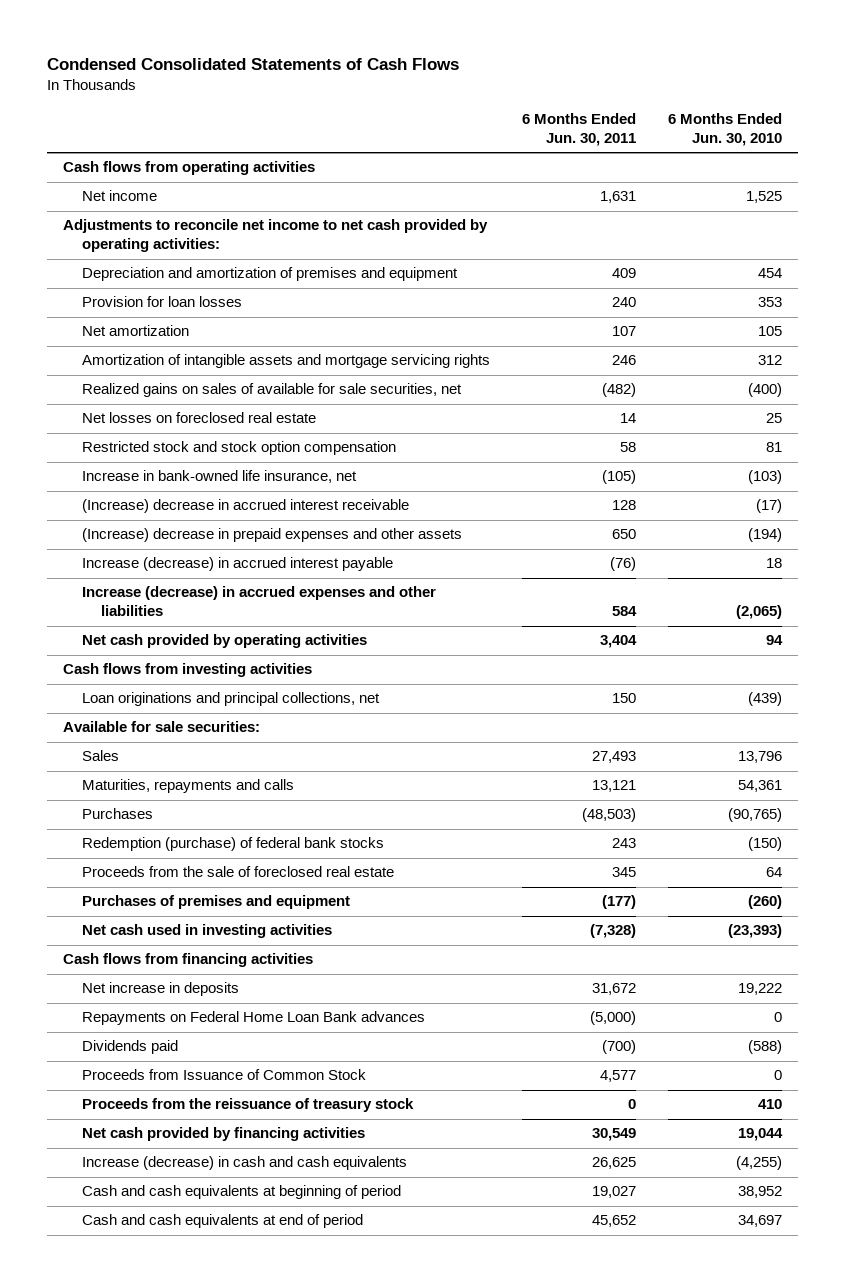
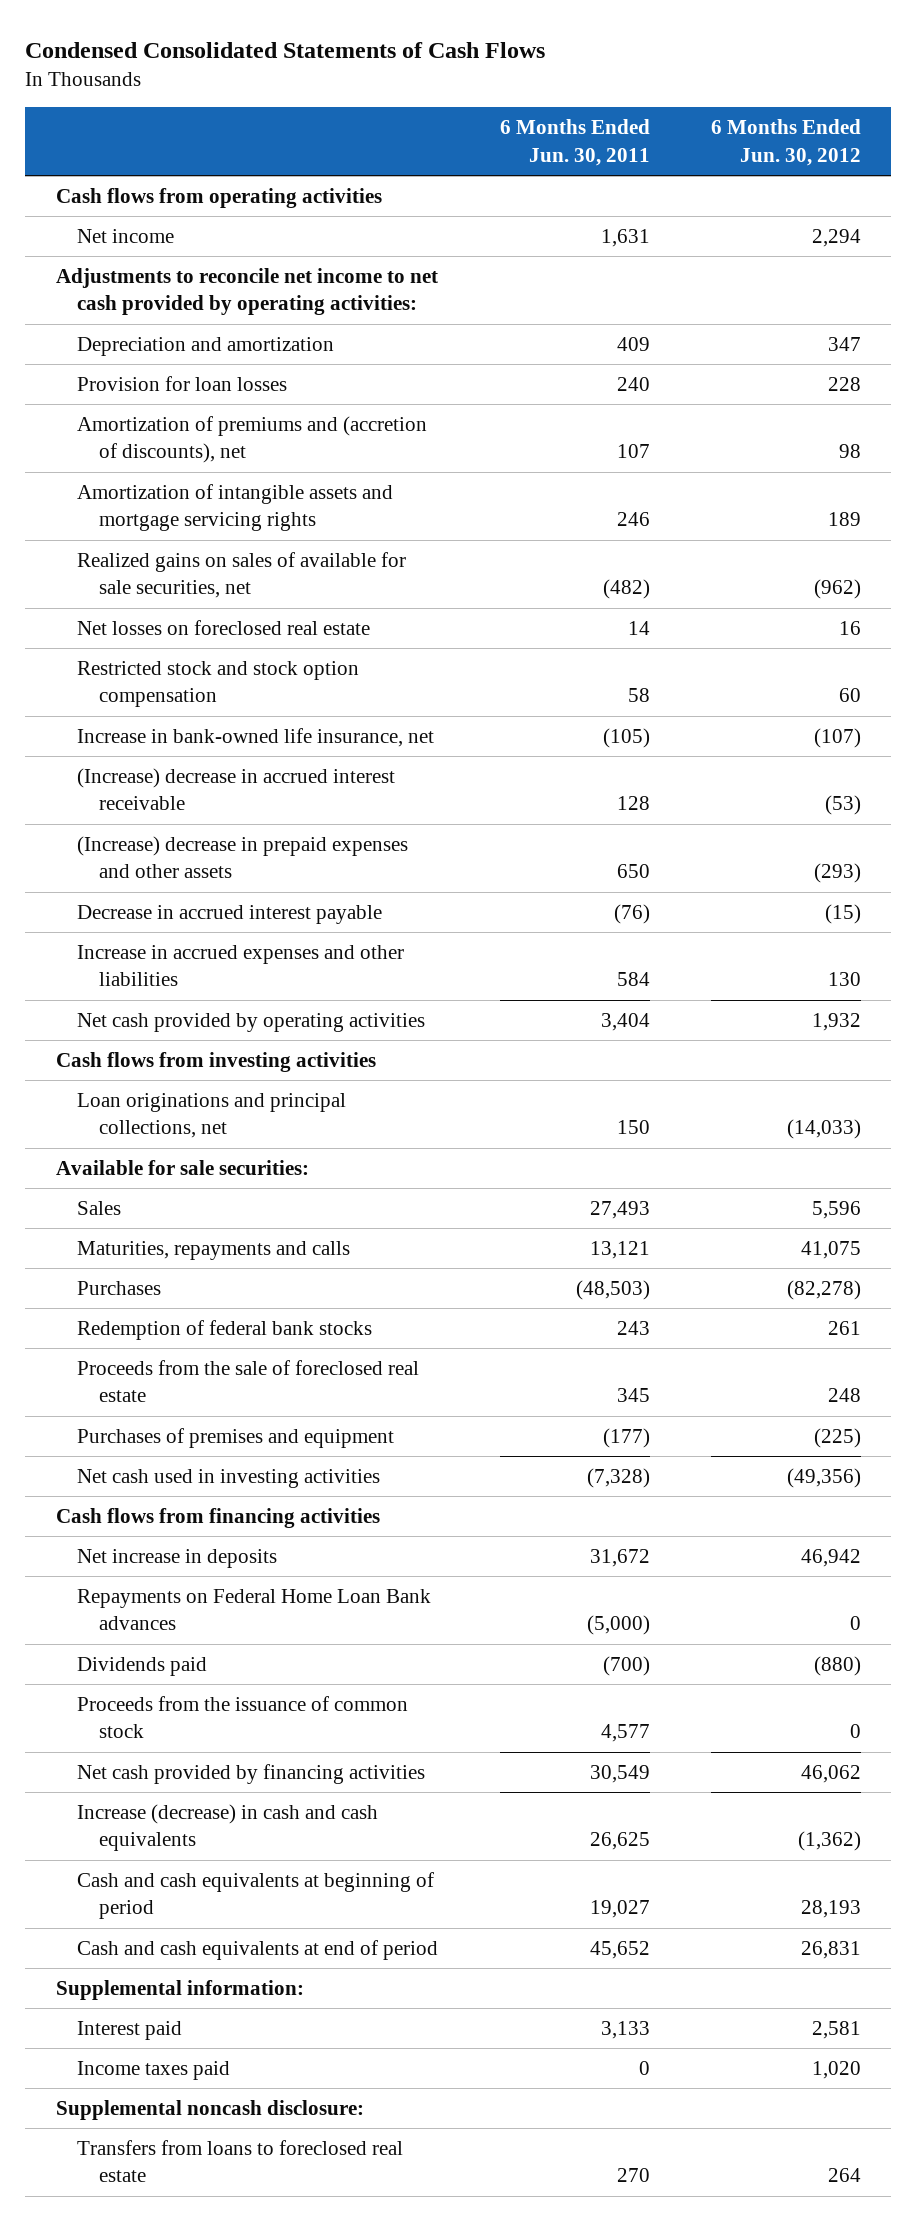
[667,112,782,146] 6 Months Ended Jun. 30, 2010 -> none
none -> [710,119,861,166] 6 Months Ended Jun. 30, 2012
[81,267,458,282] Depreciation and amortization of premises and equipment -> [77,337,335,357] Depreciation and amortization
[81,325,189,337] Net amortization -> none
none -> [77,416,428,464] Amortization of premiums and (accretion of discounts), net
[81,557,393,572] Increase (decrease) in accrued interest payable -> [77,905,383,925] Decrease in accrued interest payable
[81,586,436,617] Increase (decrease) in accrued expenses and other liabilities -> [77,945,405,987] Increase in accrued expenses and other liabilities
[81,837,384,852] Redemption (purchase) of federal bank stocks -> [77,1320,373,1341] Redemption of federal bank stocks
[81,1098,414,1113] Proceeds from the reissuance of treasury stock -> none
[81,1069,366,1081] Proceeds from Issuance of Common Stock -> [77,1696,409,1739] Proceeds from the issuance of common stock
none -> [55,1980,304,2001] Supplemental information:
none -> [77,2021,183,2041] Interest paid
none -> [77,2061,231,2081] Income taxes paid
none -> [55,2100,364,2121] Supplemental noncash disclosure:
none -> [77,2140,404,2183] Transfers from loans to foreclosed real estate

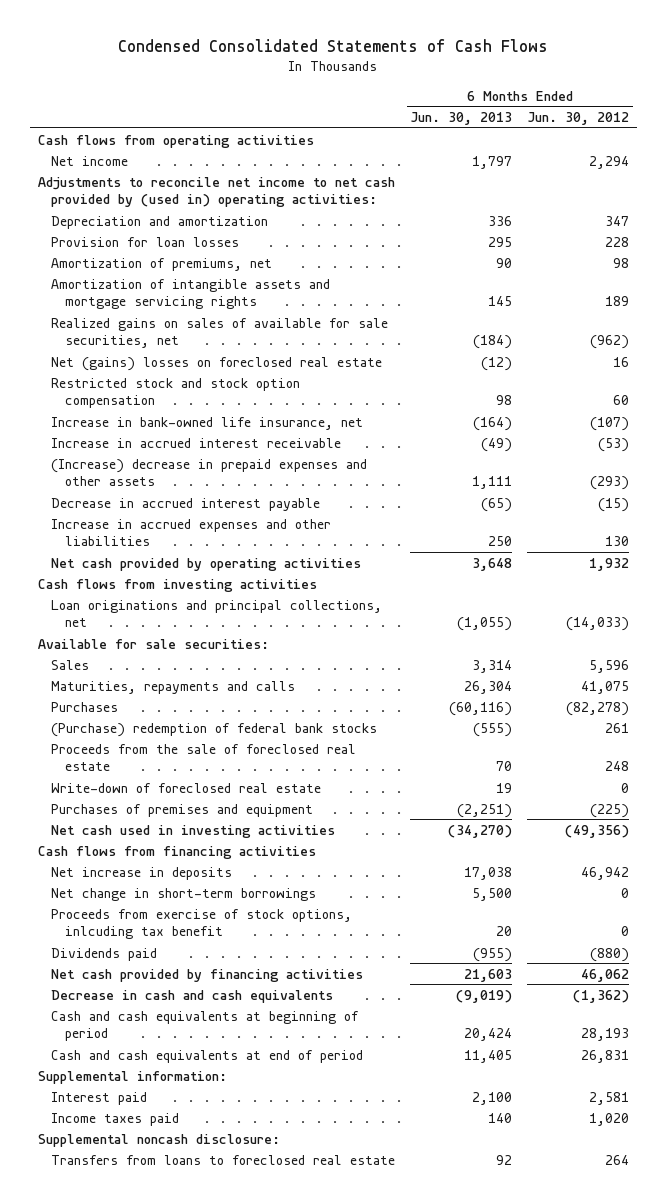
[499,119,650,166] 6 Months Ended Jun. 30, 2011 -> none
none -> [410,112,513,126] Jun. 30, 2013
[55,268,438,316] Adjustments to reconcile net income to net cash provided by operating activities: -> [37,176,395,207] Adjustments to reconcile net income to net cash provided by (used in) operating activities:
[77,416,428,464] Amortization of premiums and (accretion of discounts), net -> [51,257,273,271] Amortization of premiums, net
[77,620,371,636] Net losses on foreclosed real estate -> [51,356,383,371] Net (gains) losses on foreclosed real estate
[77,768,396,811] (Increase) decrease in accrued interest receivable -> [51,437,342,448] Increase in accrued interest receivable
[77,1320,373,1341] Redemption of federal bank stocks -> [51,722,378,737] (Purchase) redemption of federal bank stocks
none -> [51,782,322,793] Write-down of foreclosed real estate
[77,1589,432,1631] Repayments on Federal Home Loan Bank advances -> none
none -> [51,887,317,901] Net change in short-term borrowings
none -> [51,908,353,939] Proceeds from exercise of stock options, inlcuding tax benefit
[77,1696,409,1739] Proceeds from the issuance of common stock -> none
[77,1804,379,1852] Increase (decrease) in cash and cash equivalents -> [51,989,334,1003] Decrease in cash and cash equivalents

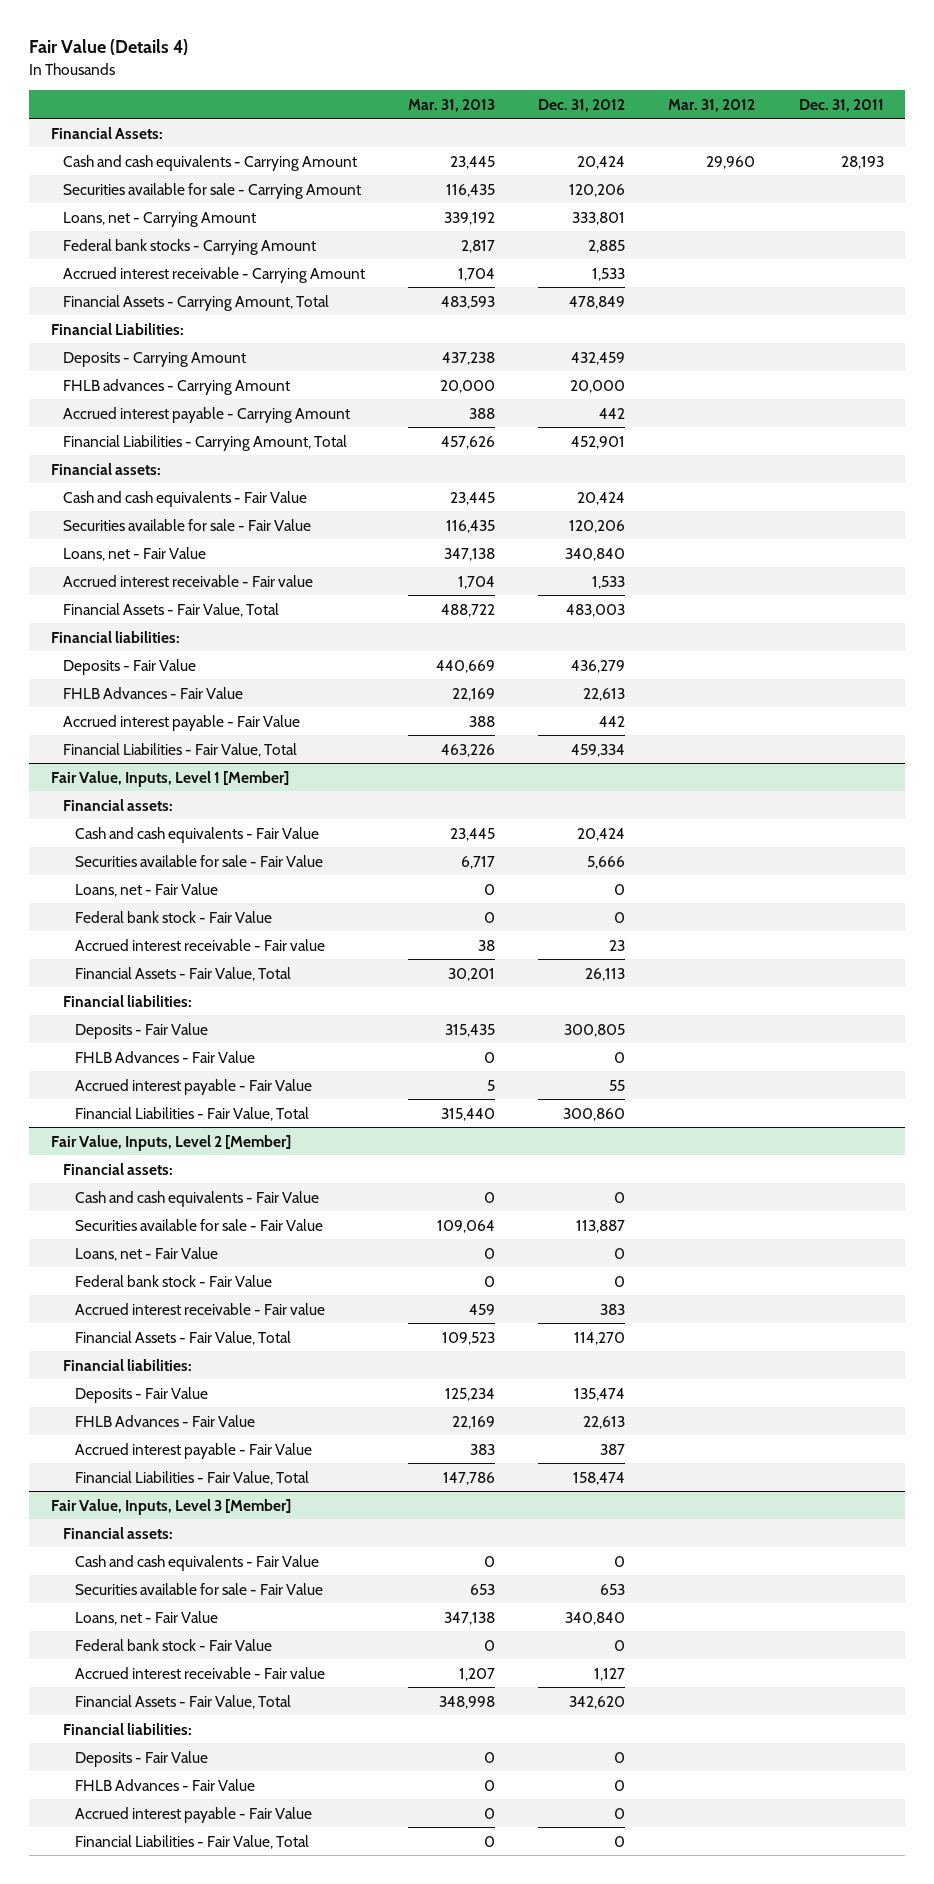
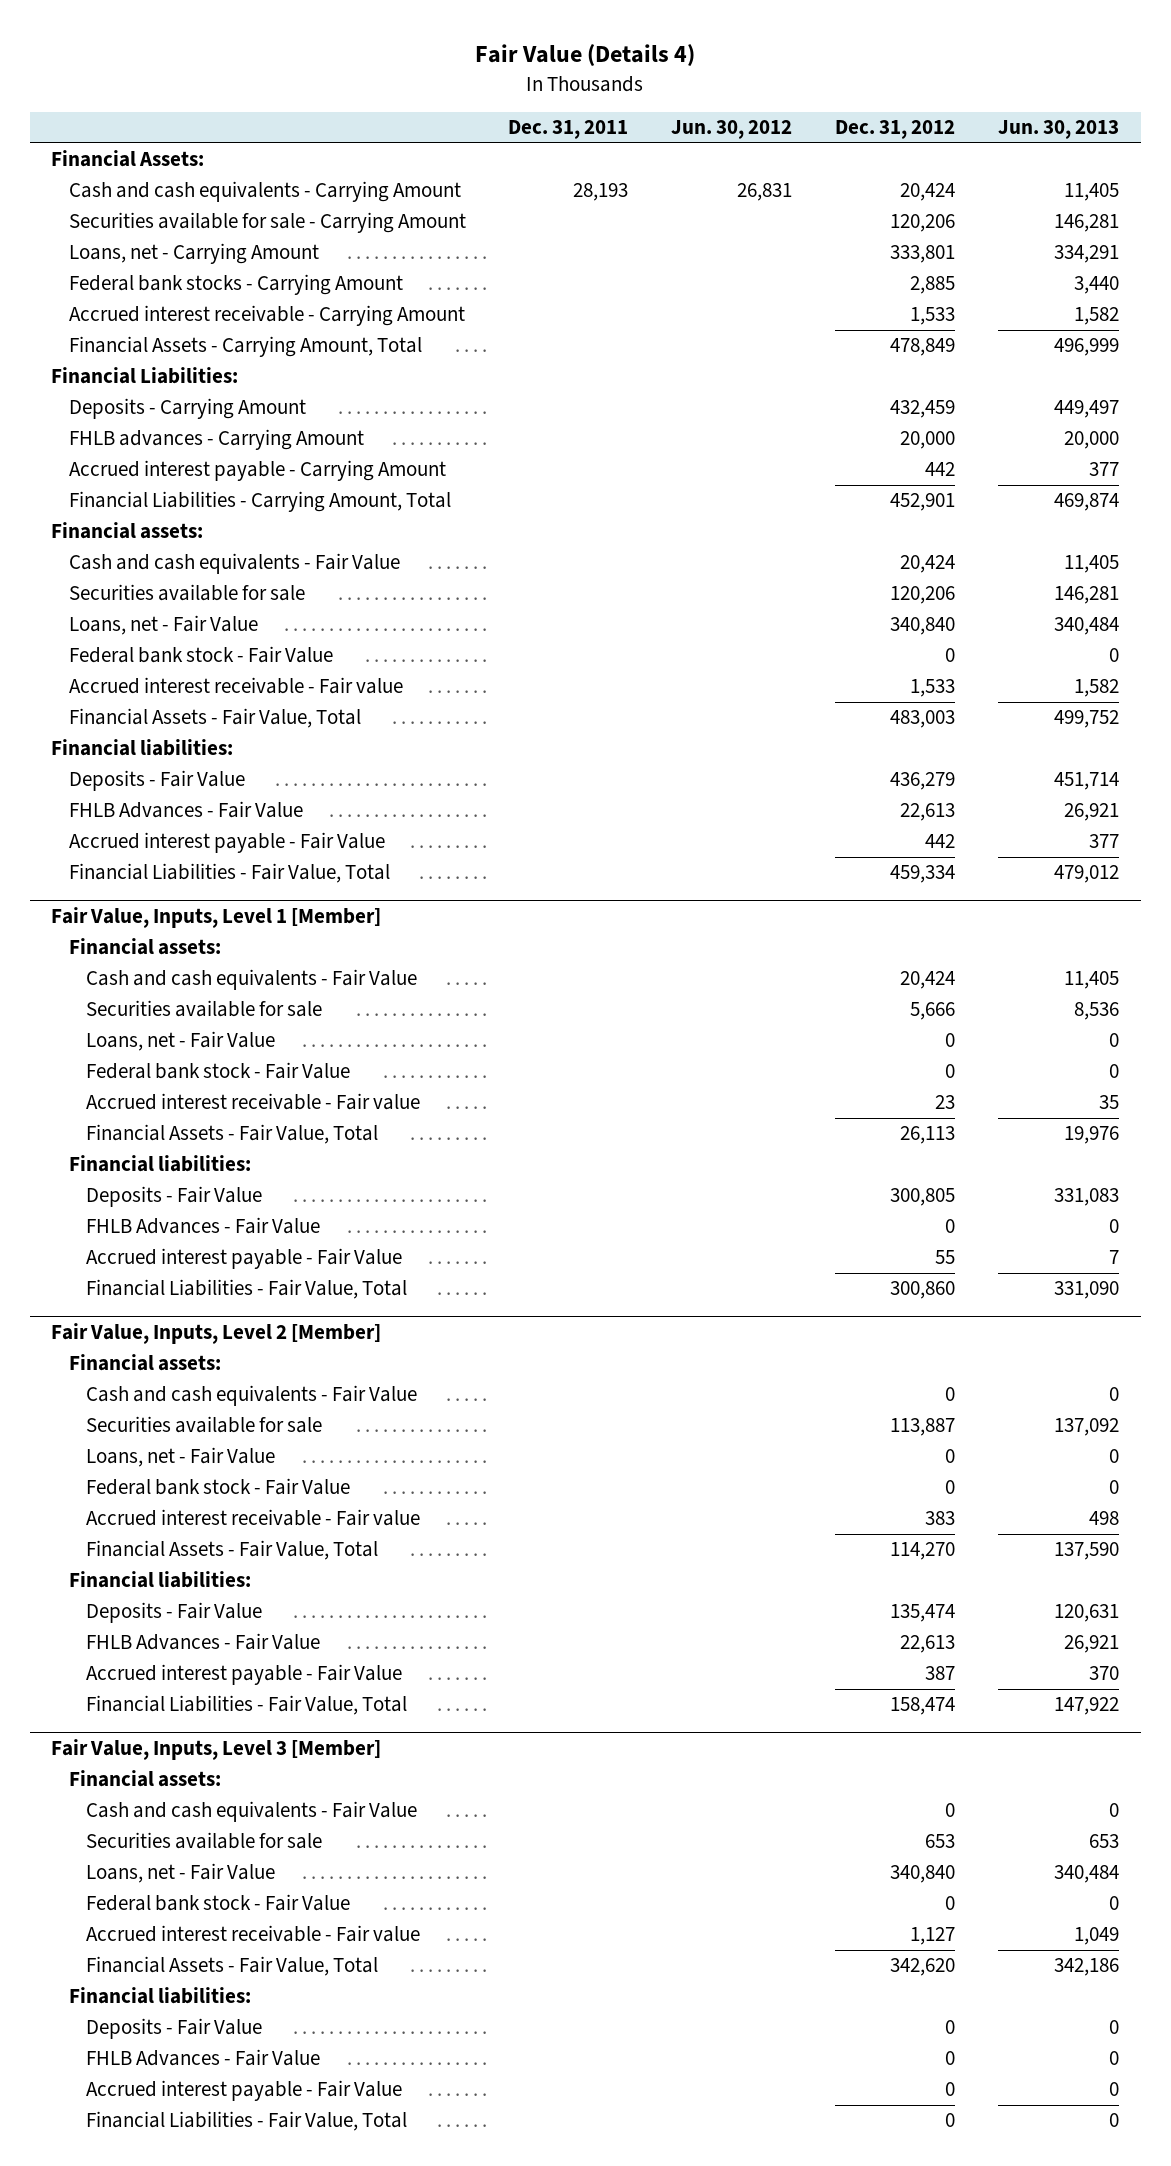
[407,98,495,112] Mar. 31, 2013 -> none
[668,98,756,112] Mar. 31, 2012 -> none
none -> [671,120,793,140] Jun. 30, 2012
none -> [998,120,1120,140] Jun. 30, 2013
[62,518,311,531] Securities available for sale - Fair Value -> [68,584,305,602] Securities available for sale
none -> [68,646,333,664] Federal bank stock - Fair Value
[74,854,323,867] Securities available for sale - Fair Value -> [85,1000,322,1018] Securities available for sale
[74,1218,323,1231] Securities available for sale - Fair Value -> [85,1416,322,1434] Securities available for sale
[74,1582,323,1595] Securities available for sale - Fair Value -> [85,1832,322,1850] Securities available for sale

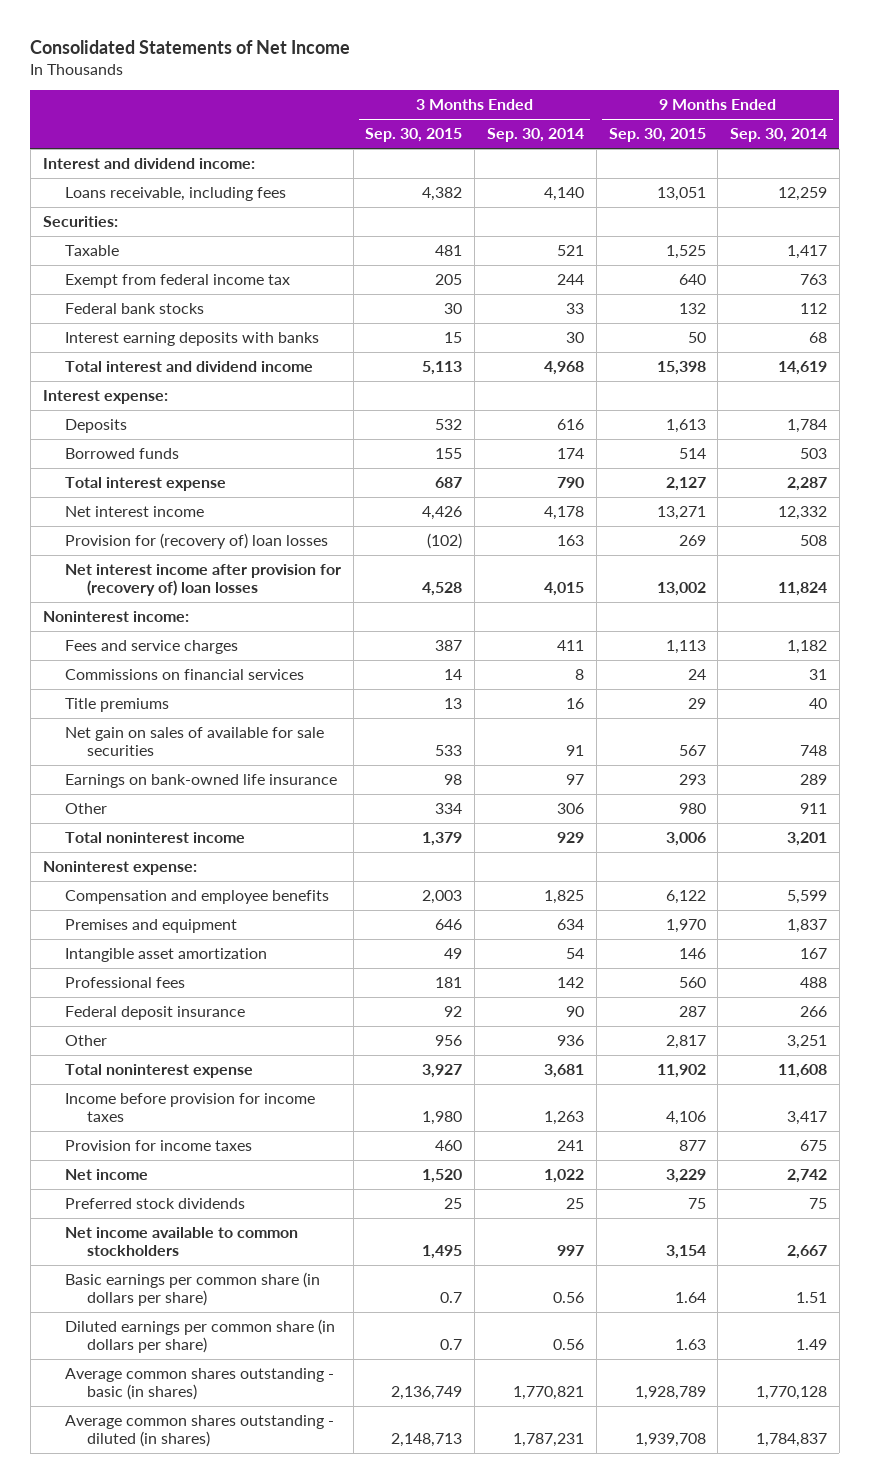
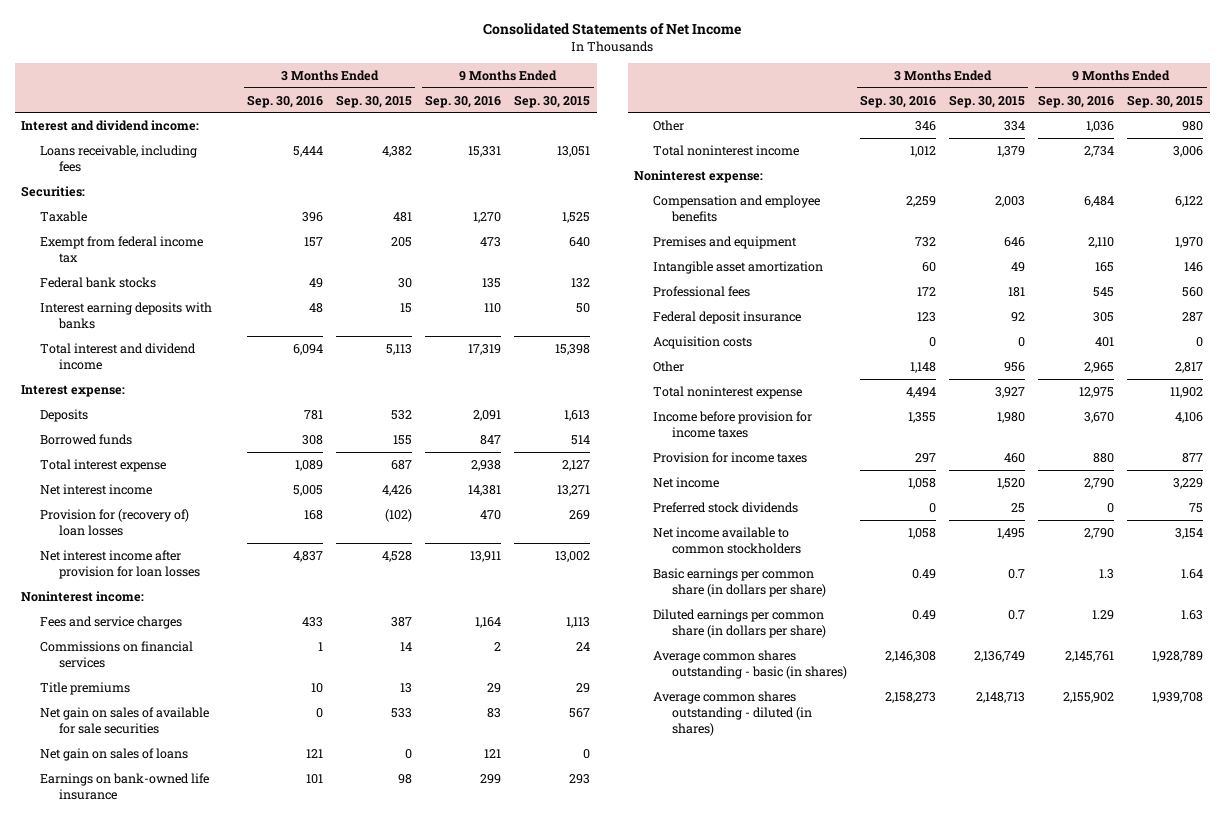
[487,128,585,143] Sep. 30, 2014 -> none
[730,128,828,143] Sep. 30, 2014 -> none
none -> [246,94,323,108] Sep. 30, 2016
none -> [425,94,502,108] Sep. 30, 2016
[64,564,341,597] Net interest income after provision for (recovery of) loan losses -> [40,549,200,579] Net interest income after provision for loan losses
none -> [40,747,189,761] Net gain on sales of loans
none -> [653,335,753,349] Acquisition costs

